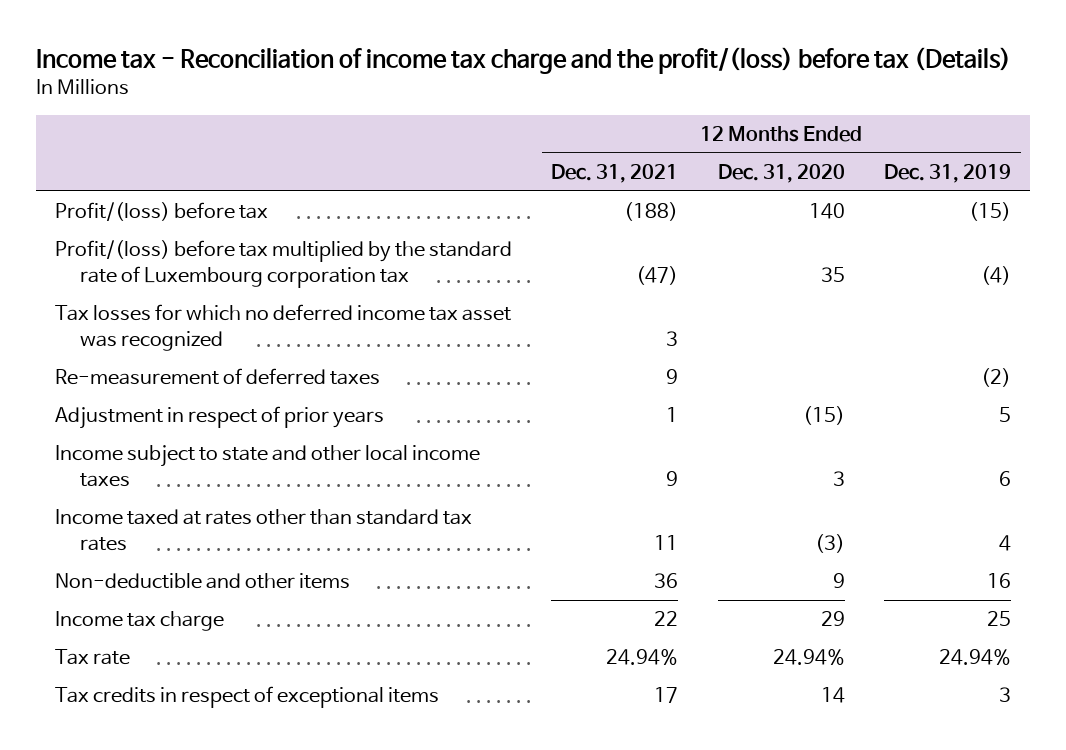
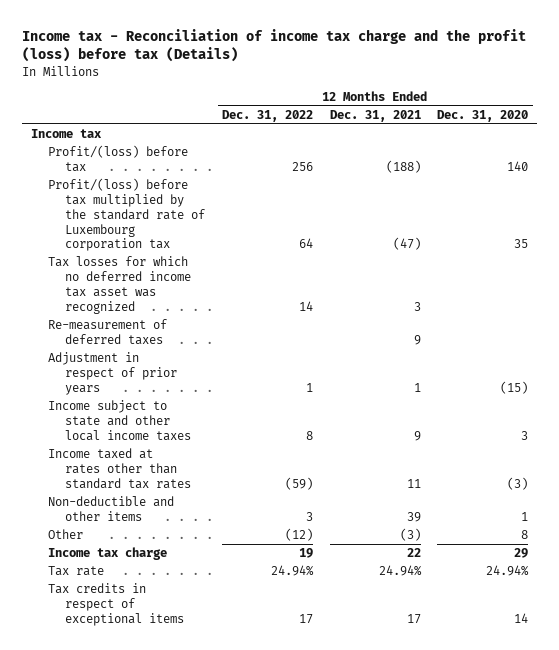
[35,47,1011,75] Income tax - Reconciliation of income tax charge and the profit/(loss) before tax (Details) -> [22,28,527,63] Income tax - Reconciliation of income tax charge and the profit (loss) before tax (Details)
[883,164,1011,184] Dec. 31, 2019 -> none
none -> [221,109,313,122] Dec. 31, 2022
none -> [30,129,102,139] Income tax
[654,573,679,589] 36 -> [406,512,421,523] 39
[832,573,845,589] 9 -> [521,512,529,522] 1
none -> [47,529,83,540] Other

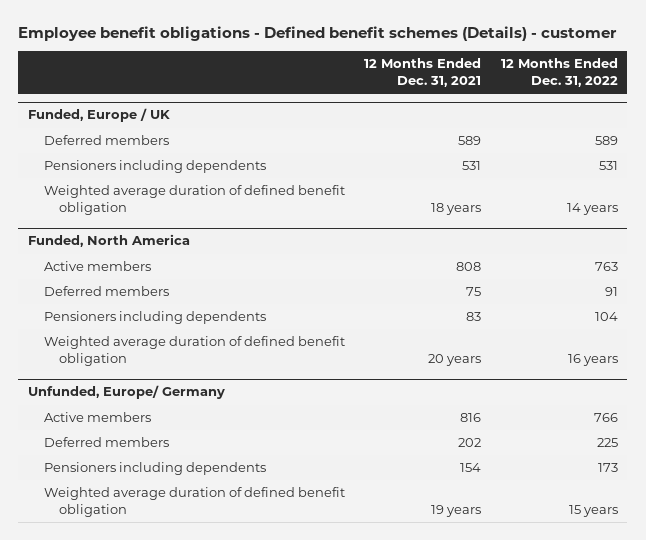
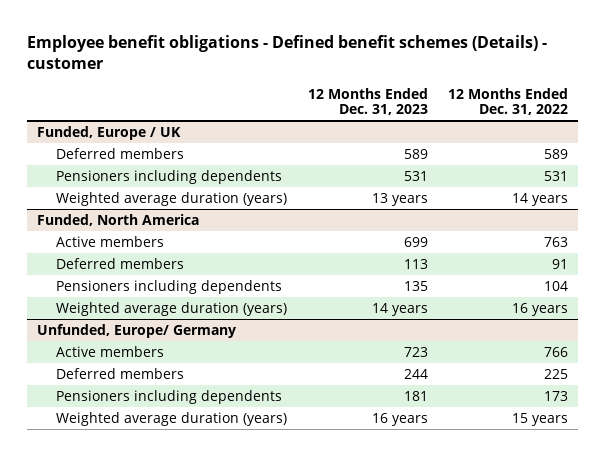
[364,58,482,87] 12 Months Ended Dec. 31, 2021 -> none
none -> [307,87,428,116] 12 Months Ended Dec. 31, 2023
[43,185,345,215] Weighted average duration of defined benefit obligation -> [56,191,288,206] Weighted average duration (years)
[43,336,345,366] Weighted average duration of defined benefit obligation -> [56,301,288,316] Weighted average duration (years)
[43,487,345,517] Weighted average duration of defined benefit obligation -> [56,411,288,426] Weighted average duration (years)

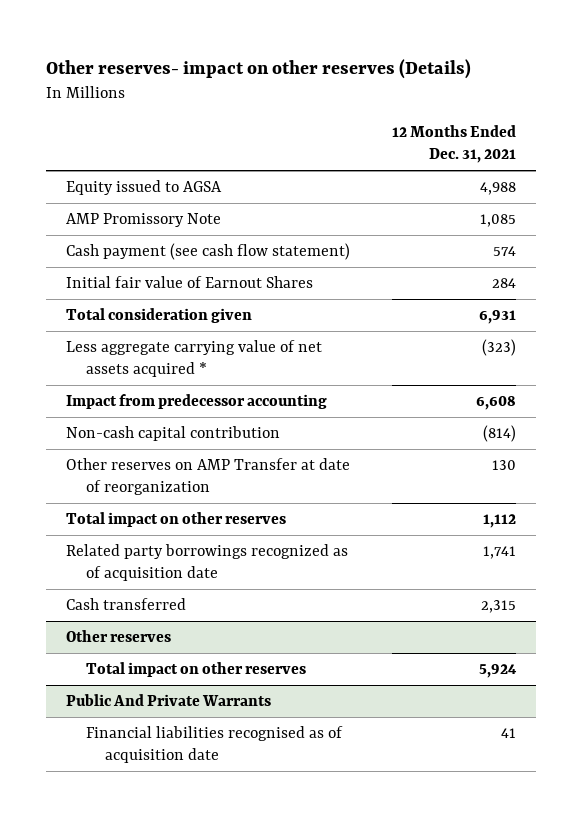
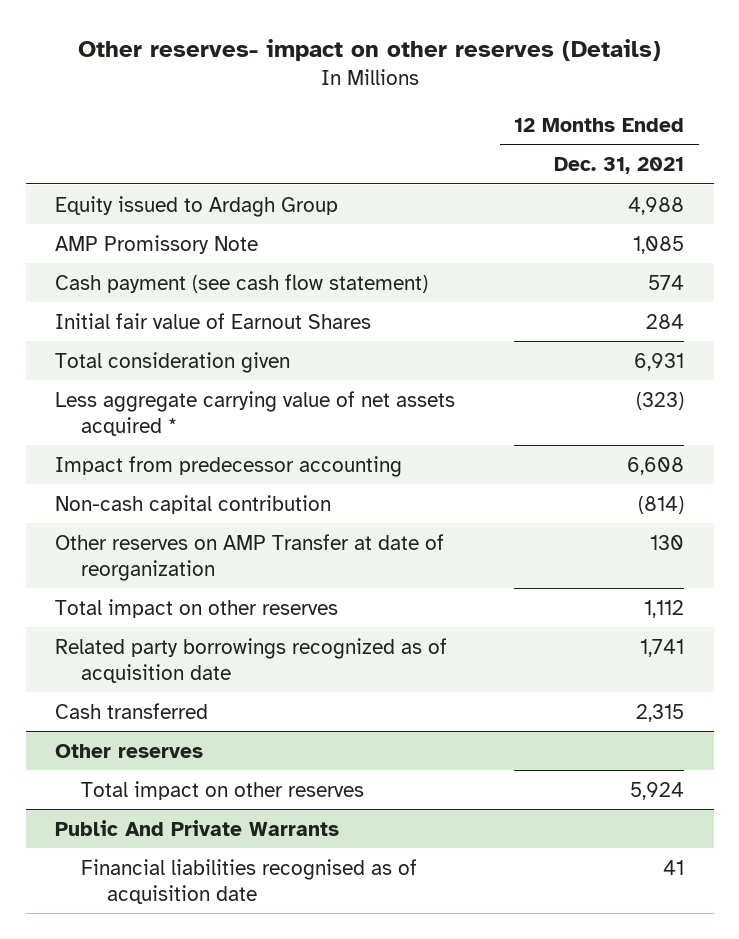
[66,180,223,196] Equity issued to AGSA -> [55,195,339,217] Equity issued to Ardagh Group

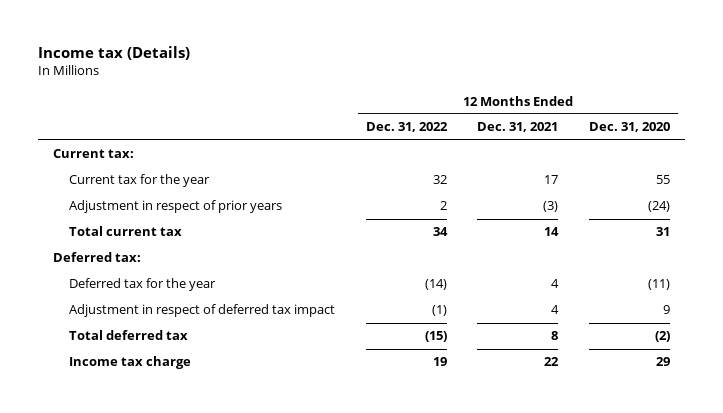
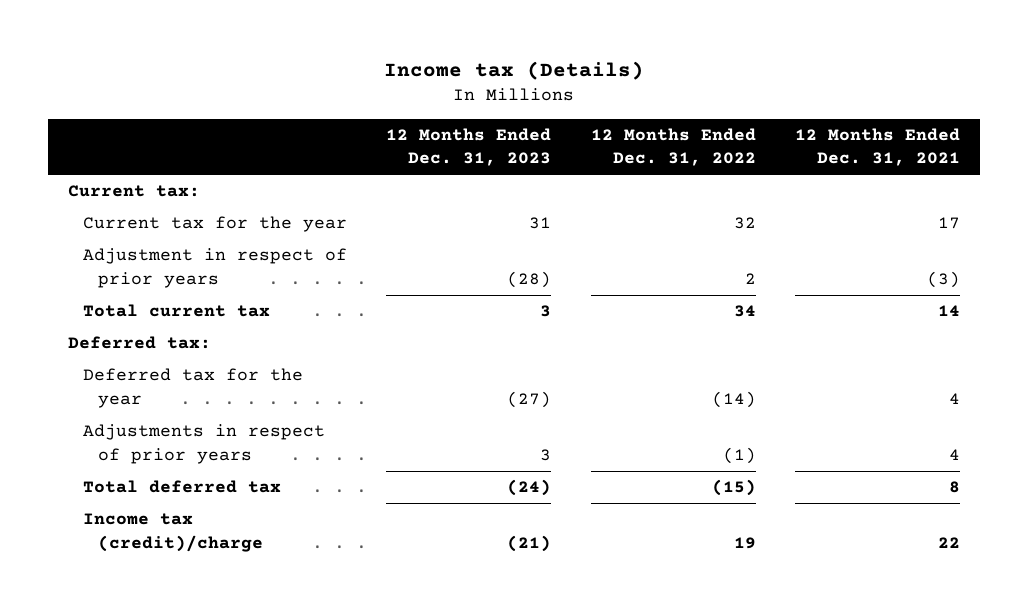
[589,122,671,133] Dec. 31, 2020 -> none
none -> [386,127,552,167] 12 Months Ended Dec. 31, 2023
[68,304,335,318] Adjustment in respect of deferred tax impact -> [82,424,325,464] Adjustments in respect of prior years
[68,356,191,370] Income tax charge -> [82,513,263,552] Income tax (credit)/charge

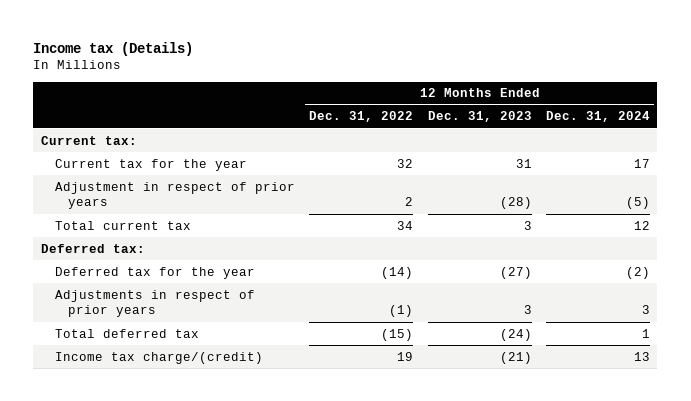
[795,127,961,167] 12 Months Ended Dec. 31, 2021 -> none
none -> [546,111,651,123] Dec. 31, 2024
[82,513,263,552] Income tax (credit)/charge -> [54,351,263,364] Income tax charge/(credit)

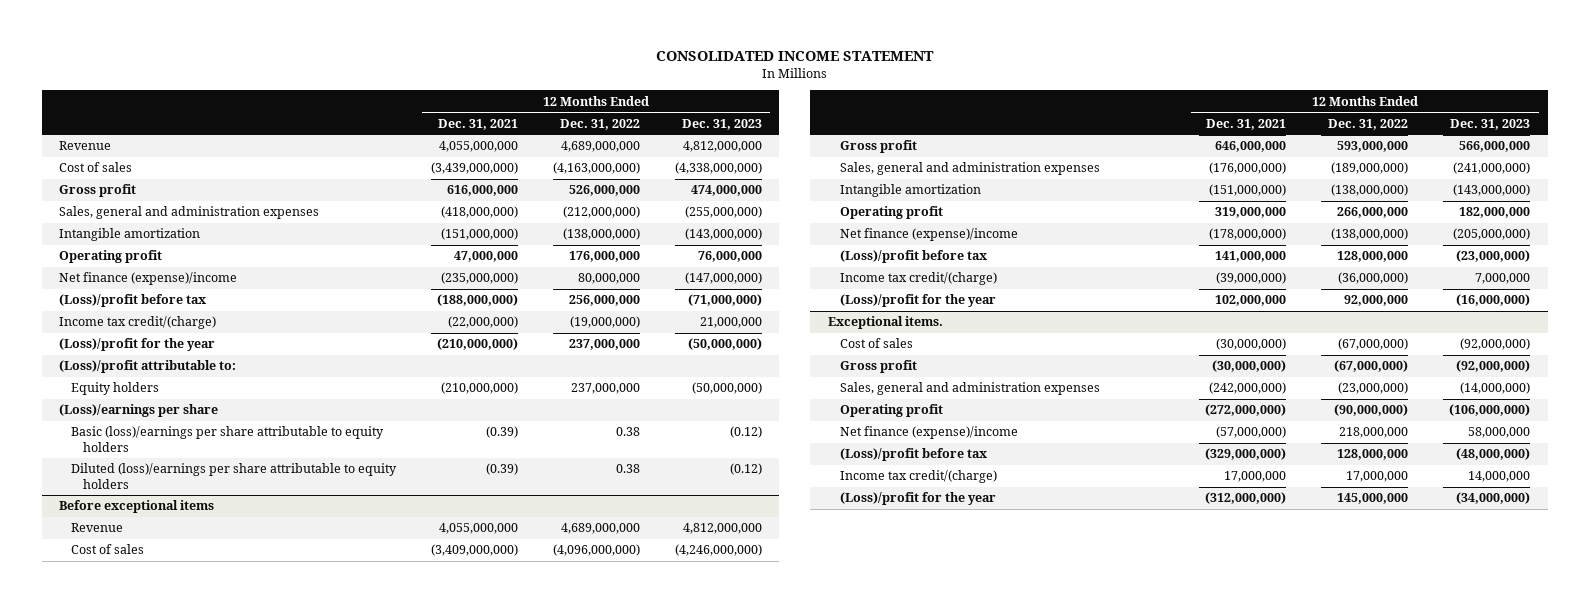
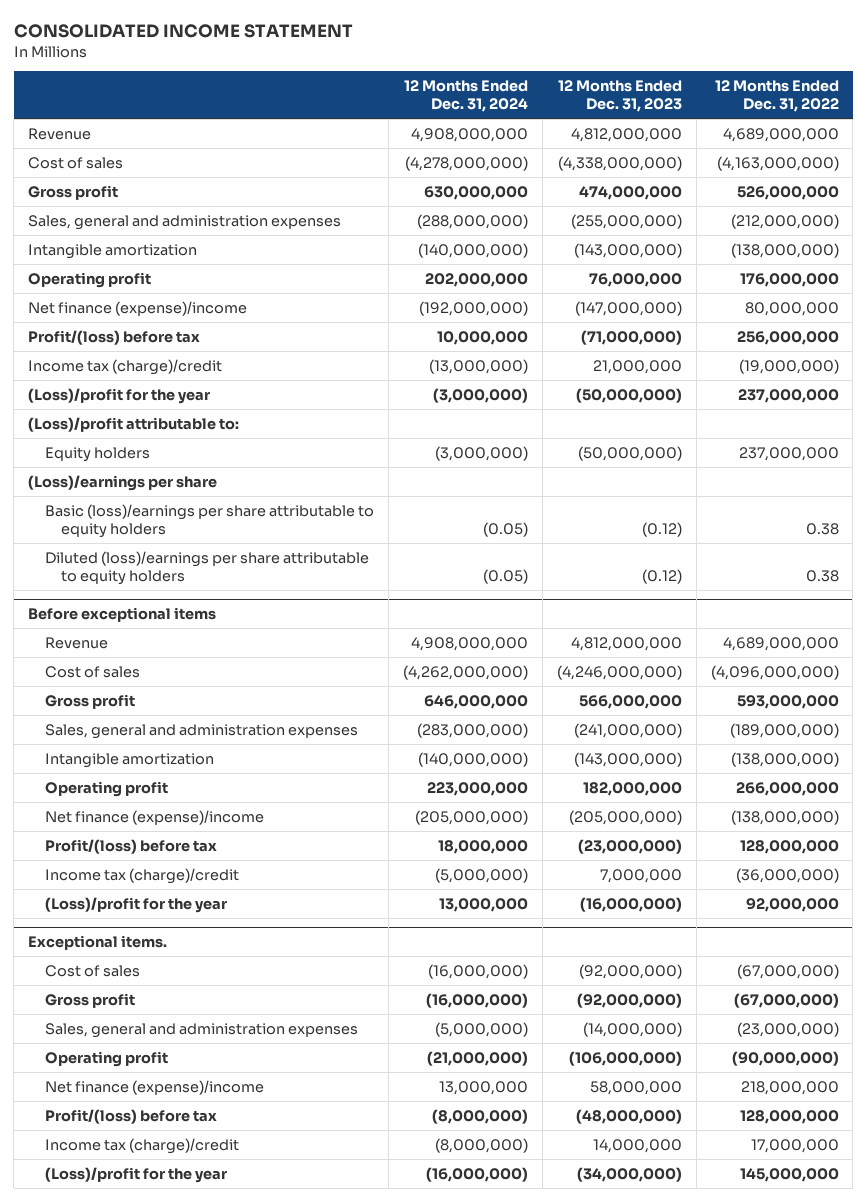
[437,118,518,130] Dec. 31, 2021 -> none
none -> [403,80,528,113] 12 Months Ended Dec. 31, 2024
[59,294,207,308] (Loss)/profit before tax -> [28,329,201,345] Profit/(loss) before tax
[59,316,217,330] Income tax credit/(charge) -> [28,358,223,375] Income tax (charge)/credit
[839,250,987,264] (Loss)/profit before tax -> [44,838,217,854] Profit/(loss) before tax
[839,272,997,286] Income tax credit/(charge) -> [44,867,239,884] Income tax (charge)/credit
[839,448,987,462] (Loss)/profit before tax -> [44,1108,217,1124] Profit/(loss) before tax
[839,470,997,484] Income tax credit/(charge) -> [44,1137,239,1154] Income tax (charge)/credit

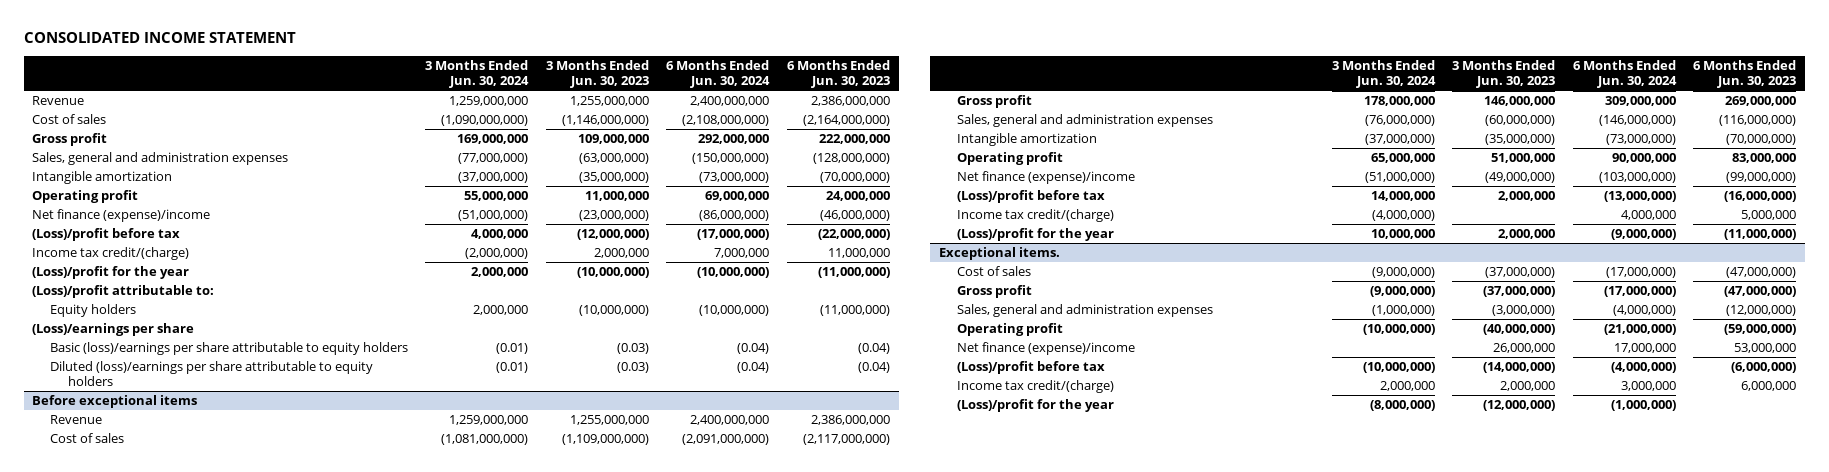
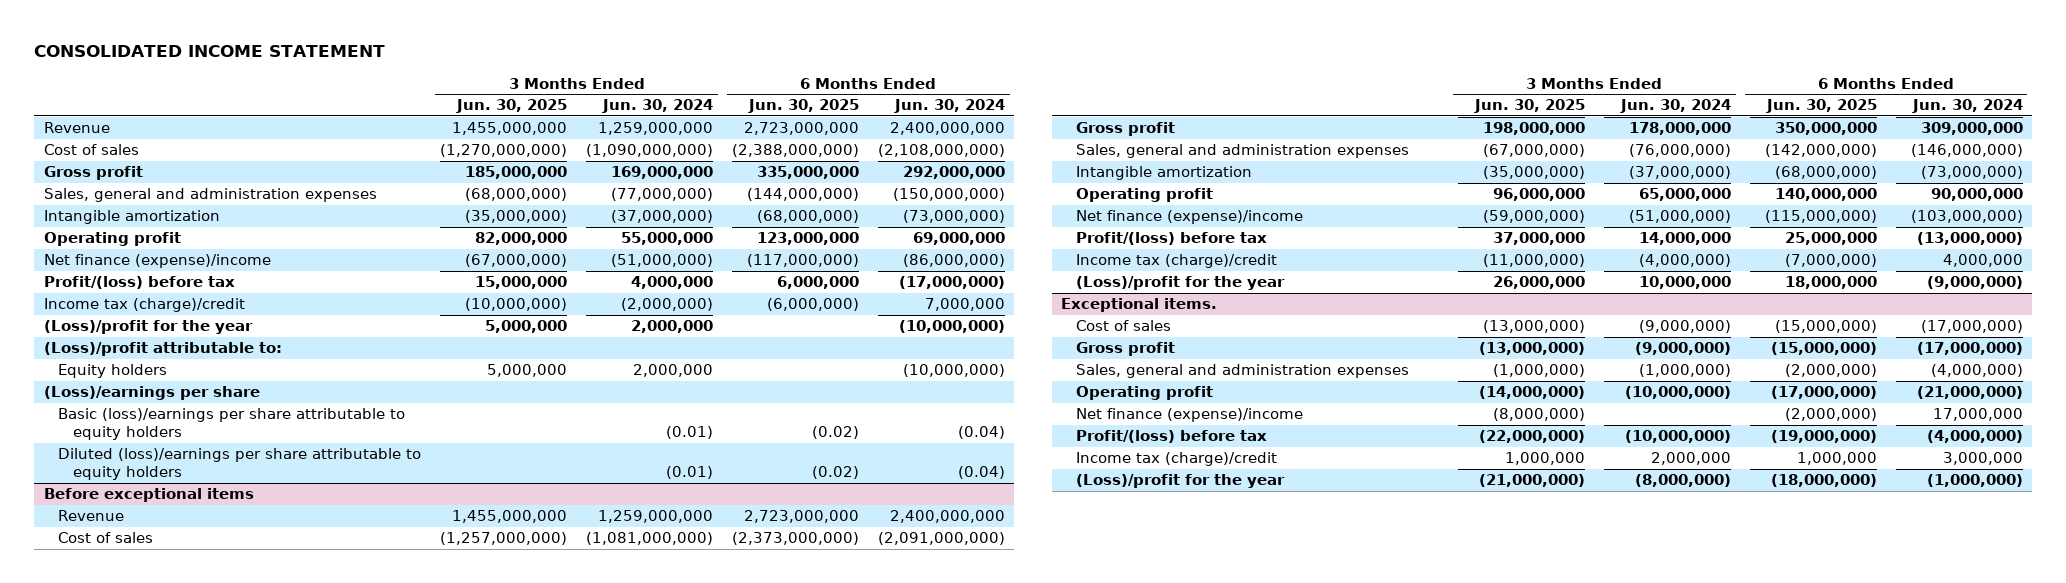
[545,60,649,88] 3 Months Ended Jun. 30, 2023 -> none
[786,60,890,88] 6 Months Ended Jun. 30, 2023 -> none
none -> [456,99,568,114] Jun. 30, 2025
none -> [747,99,859,114] Jun. 30, 2025
[32,228,181,242] (Loss)/profit before tax -> [43,276,235,290] Profit/(loss) before tax
[32,247,190,261] Income tax credit/(charge) -> [43,298,245,313] Income tax (charge)/credit
[956,190,1105,204] (Loss)/profit before tax -> [1075,232,1267,246] Profit/(loss) before tax
[956,209,1114,223] Income tax credit/(charge) -> [1075,254,1277,269] Income tax (charge)/credit
[956,361,1105,375] (Loss)/profit before tax -> [1075,430,1267,444] Profit/(loss) before tax
[956,380,1114,394] Income tax credit/(charge) -> [1075,452,1277,467] Income tax (charge)/credit

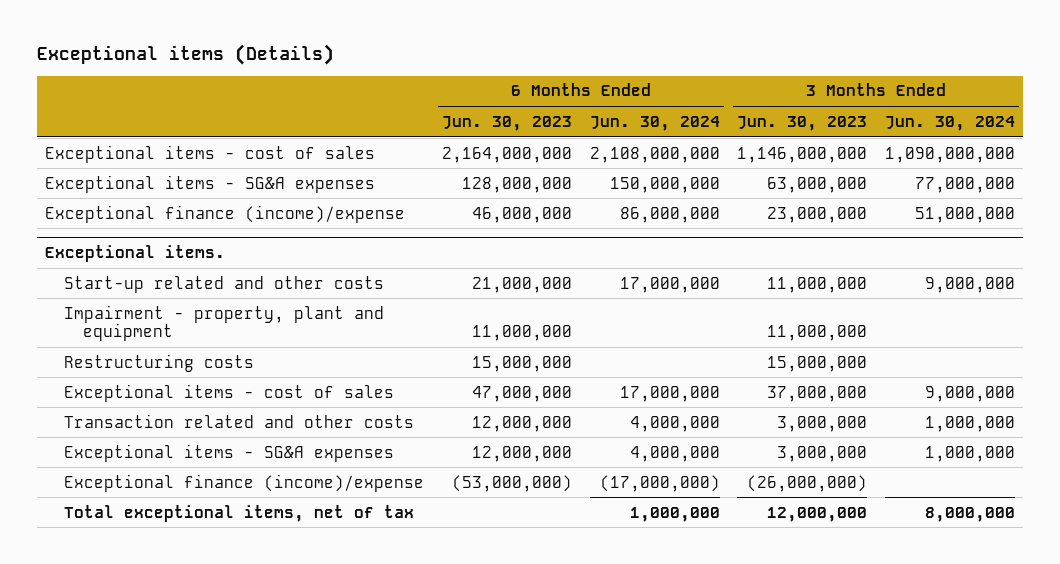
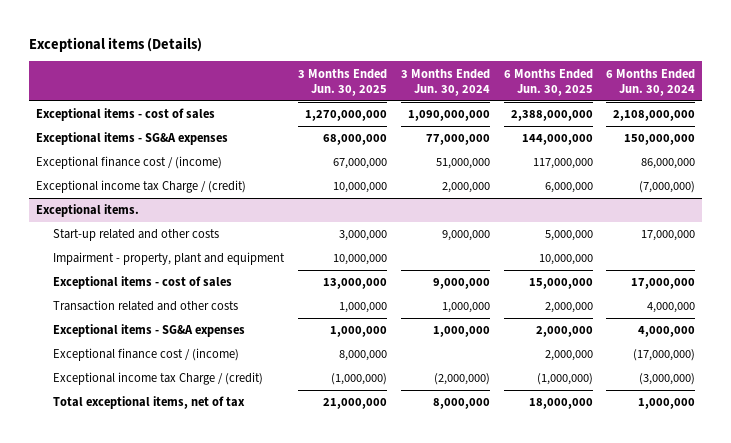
[441,115,572,131] Jun. 30, 2023 -> none
[737,115,868,131] Jun. 30, 2023 -> none
none -> [298,68,388,96] 3 Months Ended Jun. 30, 2025
none -> [503,68,593,96] 6 Months Ended Jun. 30, 2025
[45,204,406,223] Exceptional finance (income)/expense -> [36,156,223,170] Exceptional finance cost / (income)
none -> [36,180,247,194] Exceptional income tax Charge / (credit)
[64,353,255,372] Restructuring costs -> none
[64,473,425,492] Exceptional finance (income)/expense -> [53,348,240,362] Exceptional finance cost / (income)
none -> [53,372,264,386] Exceptional income tax Charge / (credit)

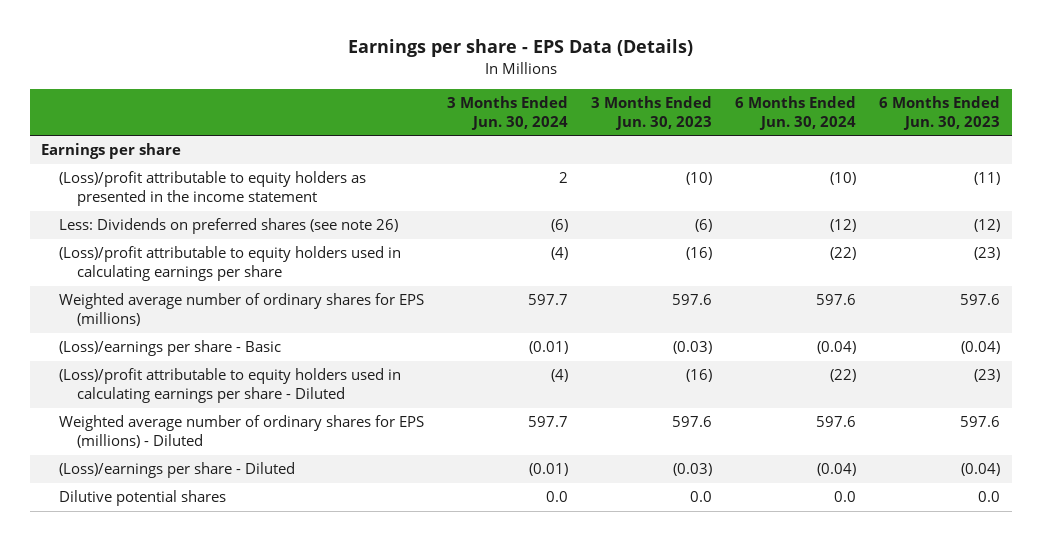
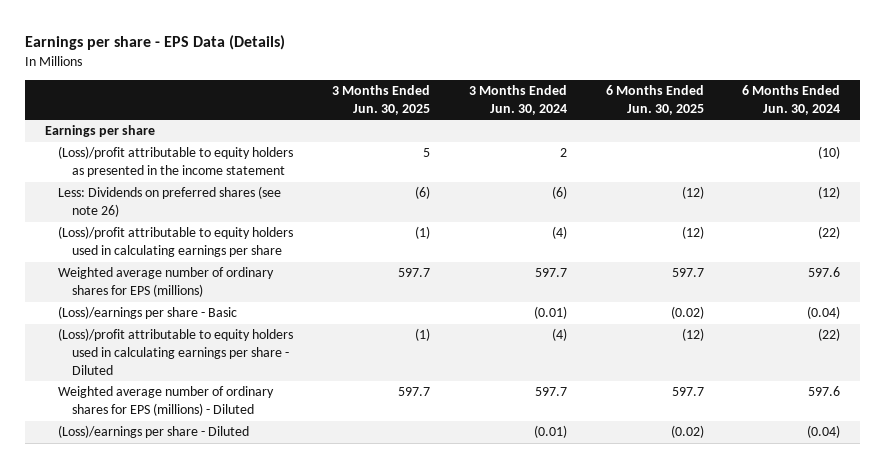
[591,96,713,130] 3 Months Ended Jun. 30, 2023 -> none
[879,96,1001,130] 6 Months Ended Jun. 30, 2023 -> none
none -> [332,85,431,115] 3 Months Ended Jun. 30, 2025
none -> [605,85,704,115] 6 Months Ended Jun. 30, 2025
[59,490,227,507] Dilutive potential shares -> none

